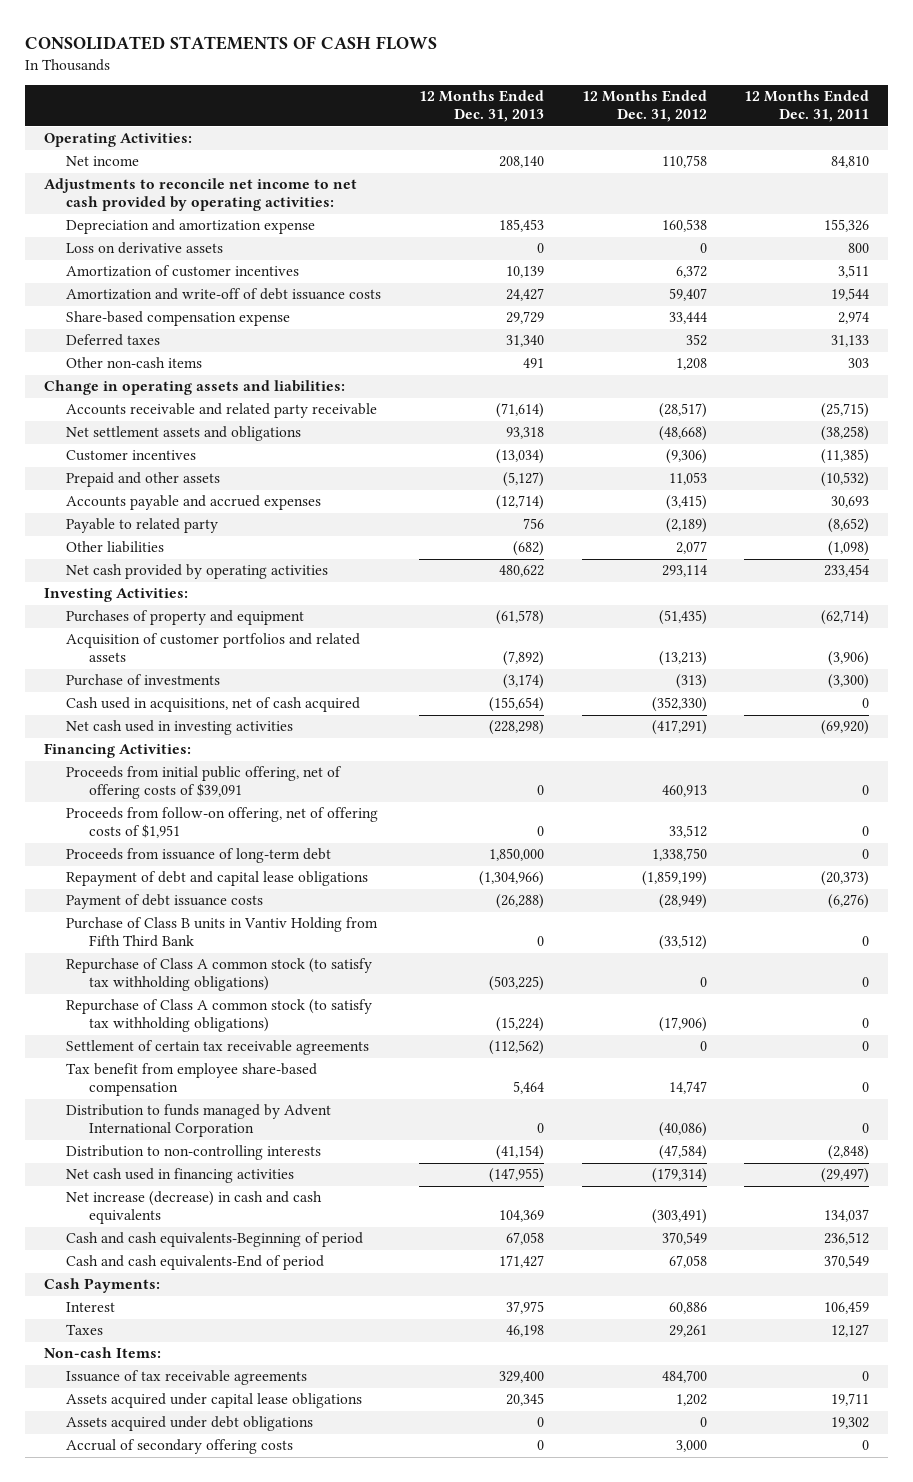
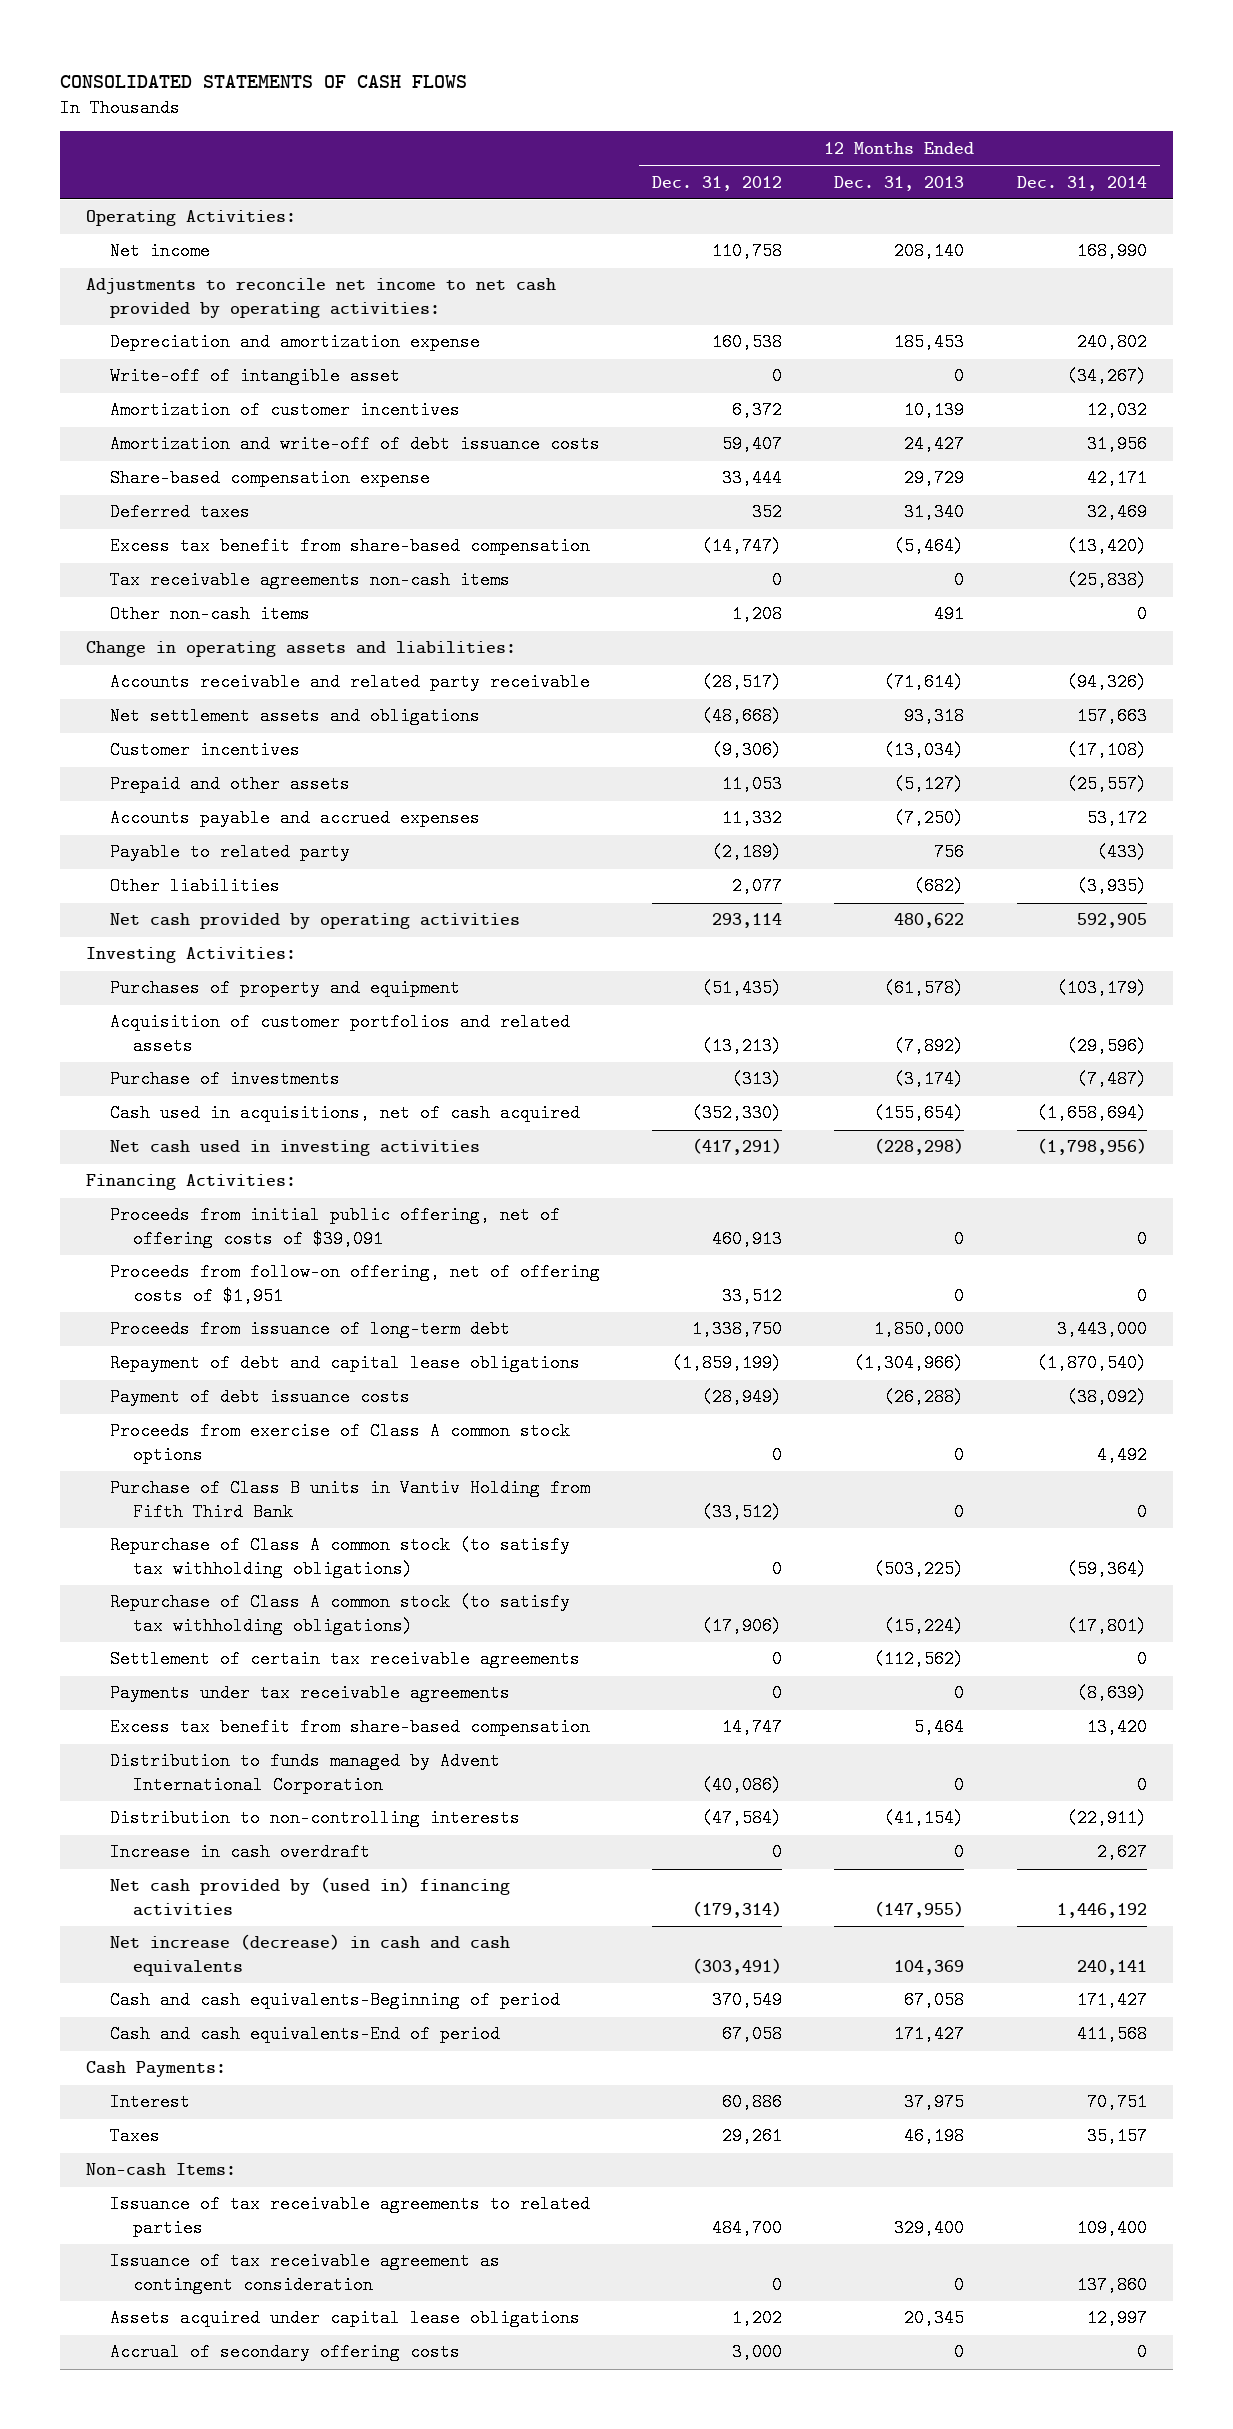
[744,90,870,123] 12 Months Ended Dec. 31, 2011 -> none
none -> [1016,175,1147,191] Dec. 31, 2014
[66,242,224,255] Loss on derivative assets -> none
none -> [109,367,400,386] Write-off of intangible asset
none -> [109,537,590,556] Excess tax benefit from share-based compensation
none -> [109,571,510,590] Tax receivable agreements non-cash items
[495,495,544,511] (12,714) -> [894,809,965,828] (7,250)
[665,495,707,511] (3,415) -> [721,809,782,828] 11,332
none -> [109,1422,570,1464] Proceeds from exercise of Class A common stock options
none -> [109,1684,510,1703] Payments under tax receivable agreements
[66,1063,318,1097] Tax benefit from employee share-based compensation -> [109,1718,590,1737] Excess tax benefit from share-based compensation
none -> [109,1843,370,1862] Increase in cash overdraft
[66,1168,295,1184] Net cash used in financing activities -> [109,1877,510,1916] Net cash provided by (used in) financing activities
[66,1370,308,1386] Issuance of tax receivable agreements -> [109,2195,590,2237] Issuance of tax receivable agreements to related parties
none -> [109,2252,500,2294] Issuance of tax receivable agreement as contingent consideration
[66,1416,314,1432] Assets acquired under debt obligations -> none

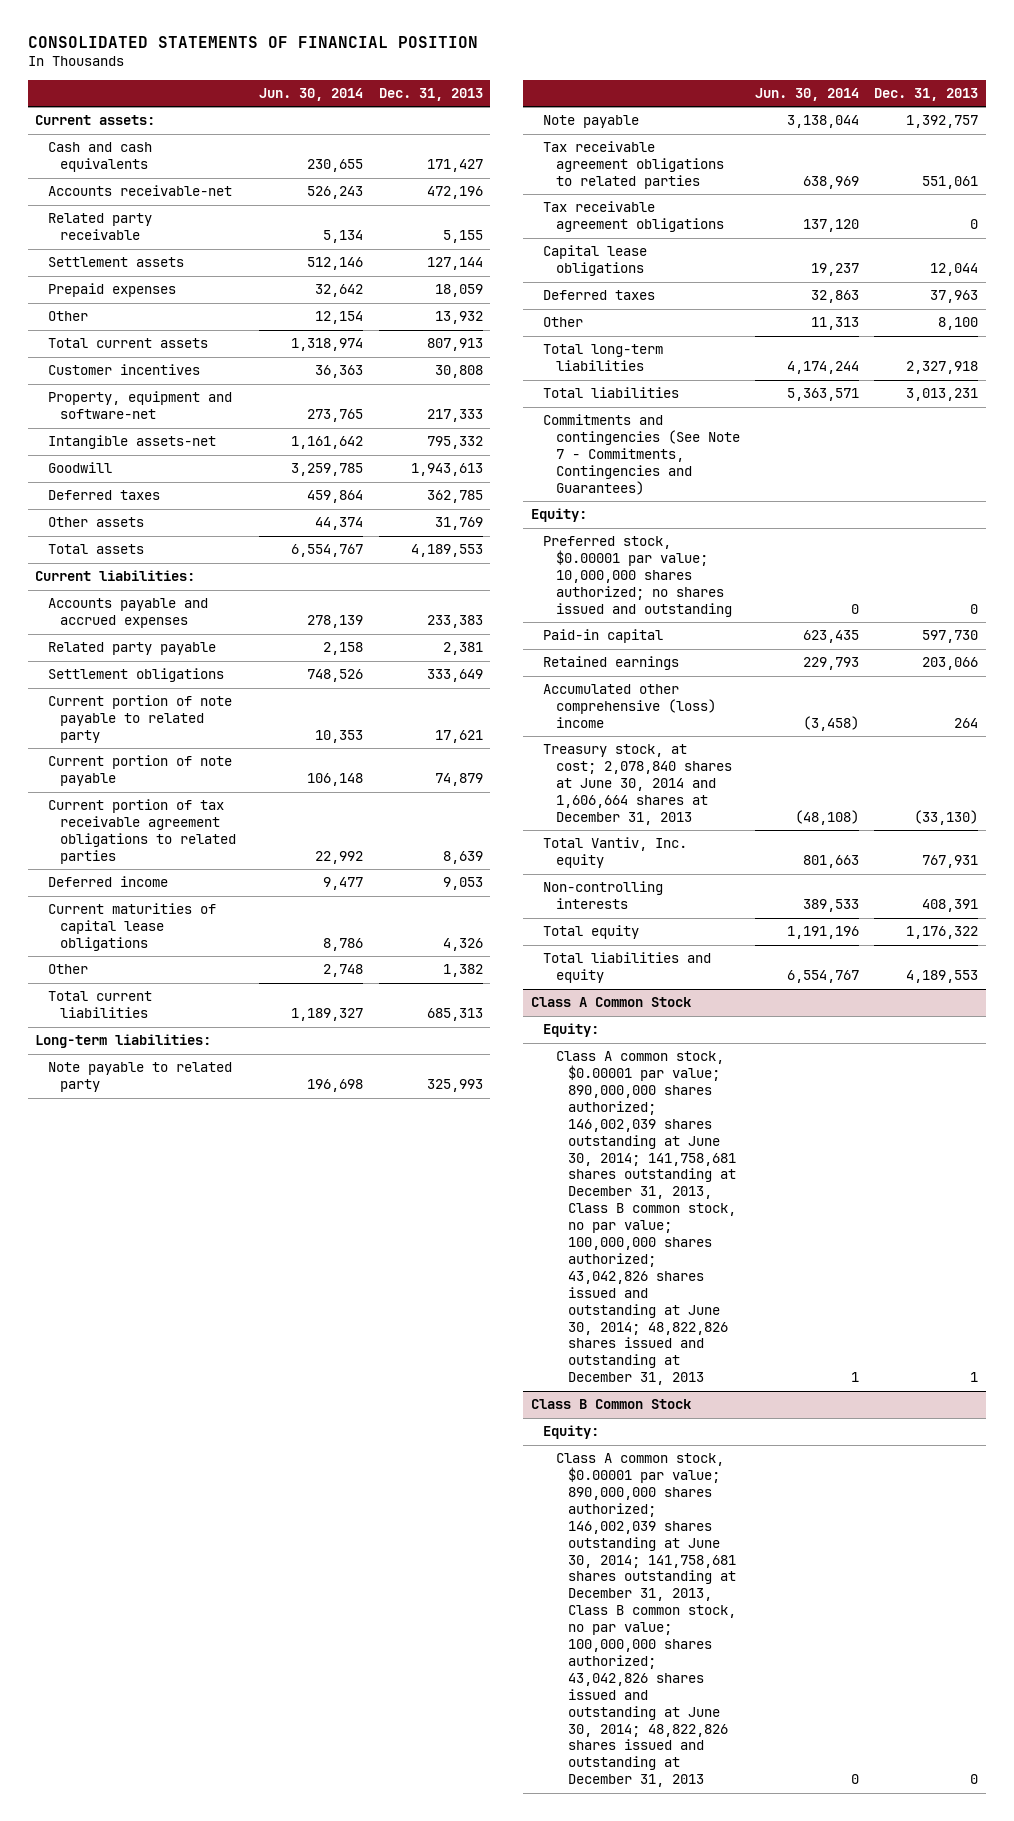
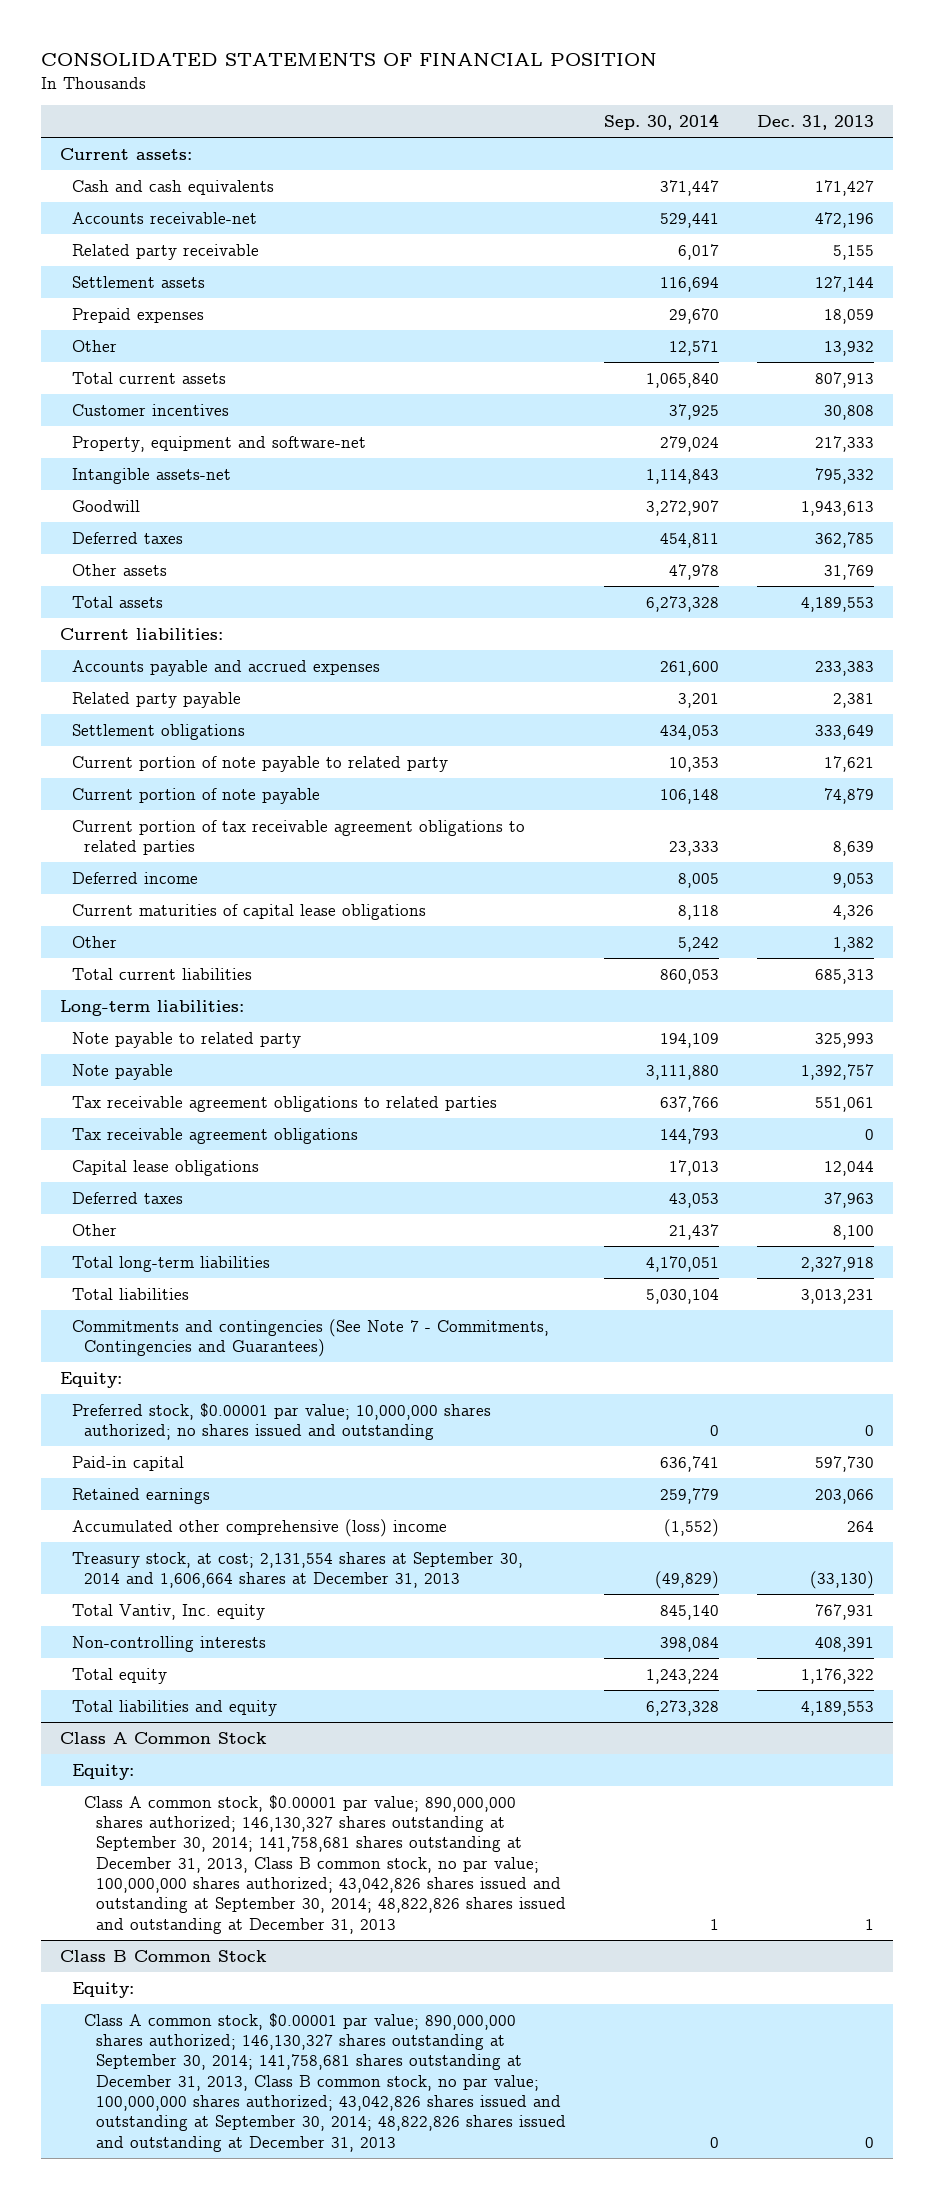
[259,87,364,101] Jun. 30, 2014 -> none
none -> [603,114,719,131] Sep. 30, 2014
[543,744,732,825] Treasury stock, at cost; 2,078,840 shares at June 30, 2014 and 1,606,664 shares at December 31, 2013 -> [71,1551,523,1589] Treasury stock, at cost; 2,131,554 shares at September 30, 2014 and 1,606,664 shares at December 31, 2013
[555,1051,737,1386] Class A common stock, $0.00001 par value; 890,000,000 shares authorized; 146,002,039 shares outstanding at June 30, 2014; 141,758,681 shares outstanding at December 31, 2013, Class B common stock, no par value; 100,000,000 shares authorized; 43,042,826 shares issued and outstanding at June 30, 2014; 48,822,826 shares issued and outstanding at December 31, 2013 -> [83,1794,567,1934] Class A common stock, $0.00001 par value; 890,000,000 shares authorized; 146,130,327 shares outstanding at September 30, 2014; 141,758,681 shares outstanding at December 31, 2013, Class B common stock, no par value; 100,000,000 shares authorized; 43,042,826 shares issued and outstanding at September 30, 2014; 48,822,826 shares issued and outstanding at December 31, 2013
[555,1453,737,1788] Class A common stock, $0.00001 par value; 890,000,000 shares authorized; 146,002,039 shares outstanding at June 30, 2014; 141,758,681 shares outstanding at December 31, 2013, Class B common stock, no par value; 100,000,000 shares authorized; 43,042,826 shares issued and outstanding at June 30, 2014; 48,822,826 shares issued and outstanding at December 31, 2013 -> [83,2012,567,2152] Class A common stock, $0.00001 par value; 890,000,000 shares authorized; 146,130,327 shares outstanding at September 30, 2014; 141,758,681 shares outstanding at December 31, 2013, Class B common stock, no par value; 100,000,000 shares authorized; 43,042,826 shares issued and outstanding at September 30, 2014; 48,822,826 shares issued and outstanding at December 31, 2013

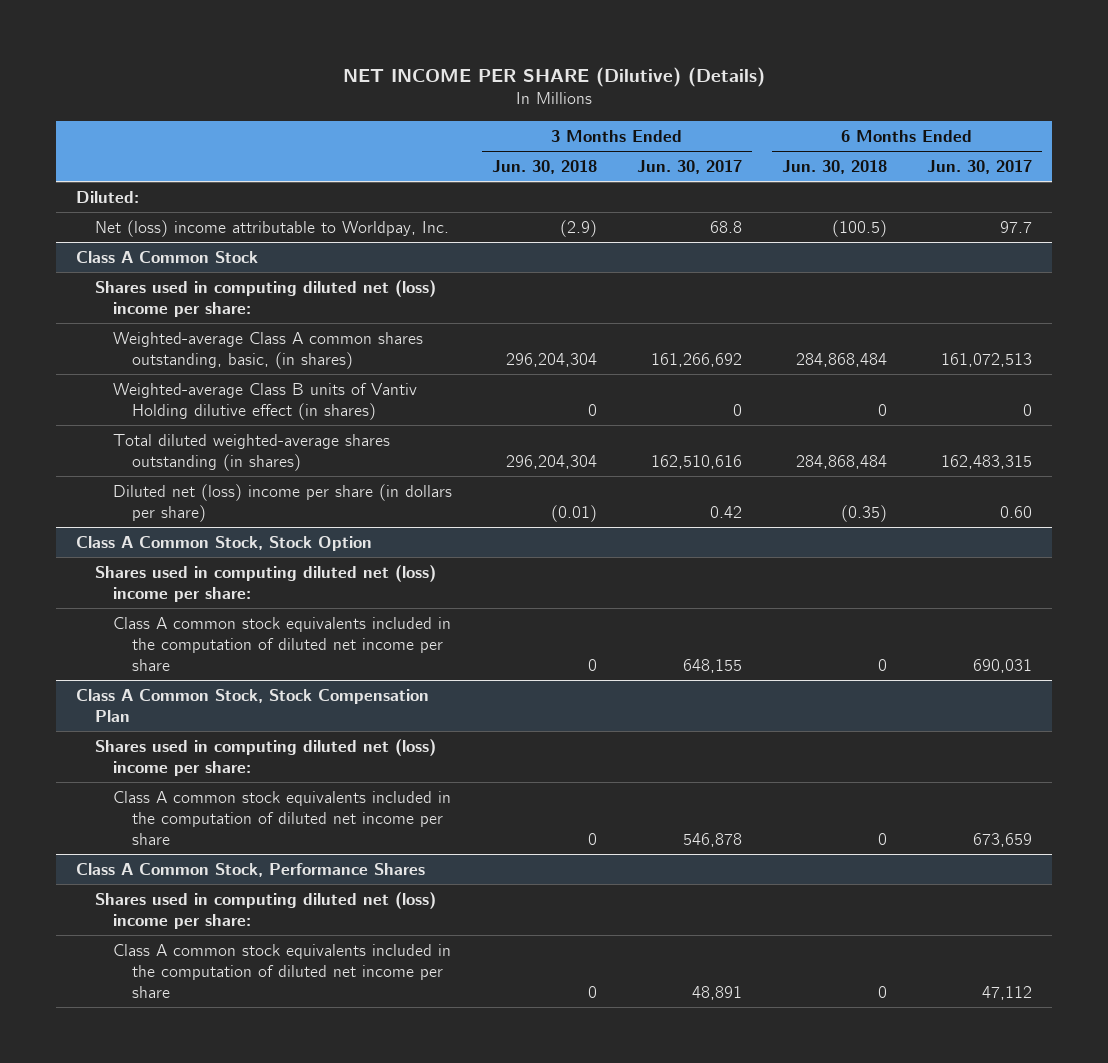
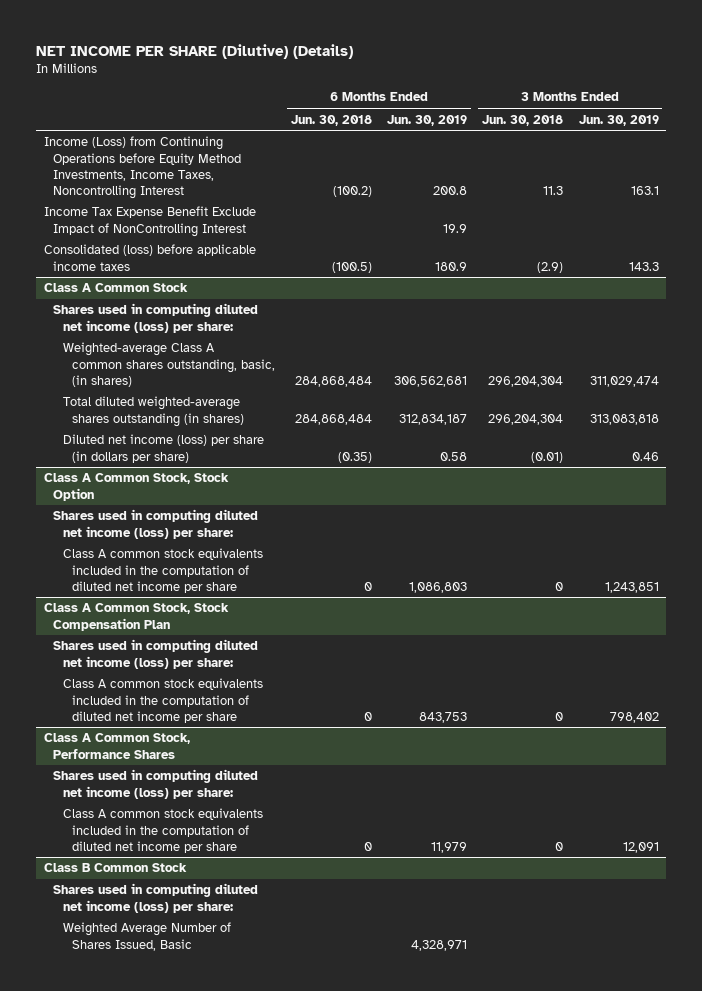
[637,159,743,174] Jun. 30, 2017 -> none
[927,159,1033,174] Jun. 30, 2017 -> none
none -> [386,114,467,126] Jun. 30, 2019
none -> [578,114,659,126] Jun. 30, 2019
[75,190,139,203] Diluted: -> none
none -> [43,136,242,199] Income (Loss) from Continuing Operations before Equity Method Investments, Income Taxes, Noncontrolling Interest
none -> [43,206,256,237] Income Tax Expense Benefit Exclude Impact of NonControlling Interest
[94,219,449,237] Net (loss) income attributable to Worldpay, Inc. -> [43,244,256,271] Consolidated (loss) before applicable income taxes
[94,279,436,317] Shares used in computing diluted net (loss) income per share: -> [53,303,259,333] Shares used in computing diluted net income (loss) per share:
[113,382,418,420] Weighted-average Class B units of Vantiv Holding dilutive effect (in shares) -> none
[113,483,453,522] Diluted net (loss) income per share (in dollars per share) -> [62,434,264,463] Diluted net income (loss) per share (in dollars per share)
[94,564,436,602] Shares used in computing diluted net (loss) income per share: -> [53,509,259,539] Shares used in computing diluted net income (loss) per share:
[94,738,436,776] Shares used in computing diluted net (loss) income per share: -> [53,639,259,669] Shares used in computing diluted net income (loss) per share:
[94,891,436,929] Shares used in computing diluted net (loss) income per share: -> [53,769,259,799] Shares used in computing diluted net income (loss) per share:
none -> [43,863,187,873] Class B Common Stock
none -> [53,883,259,913] Shares used in computing diluted net income (loss) per share:
none -> [62,922,231,951] Weighted Average Number of Shares Issued, Basic

